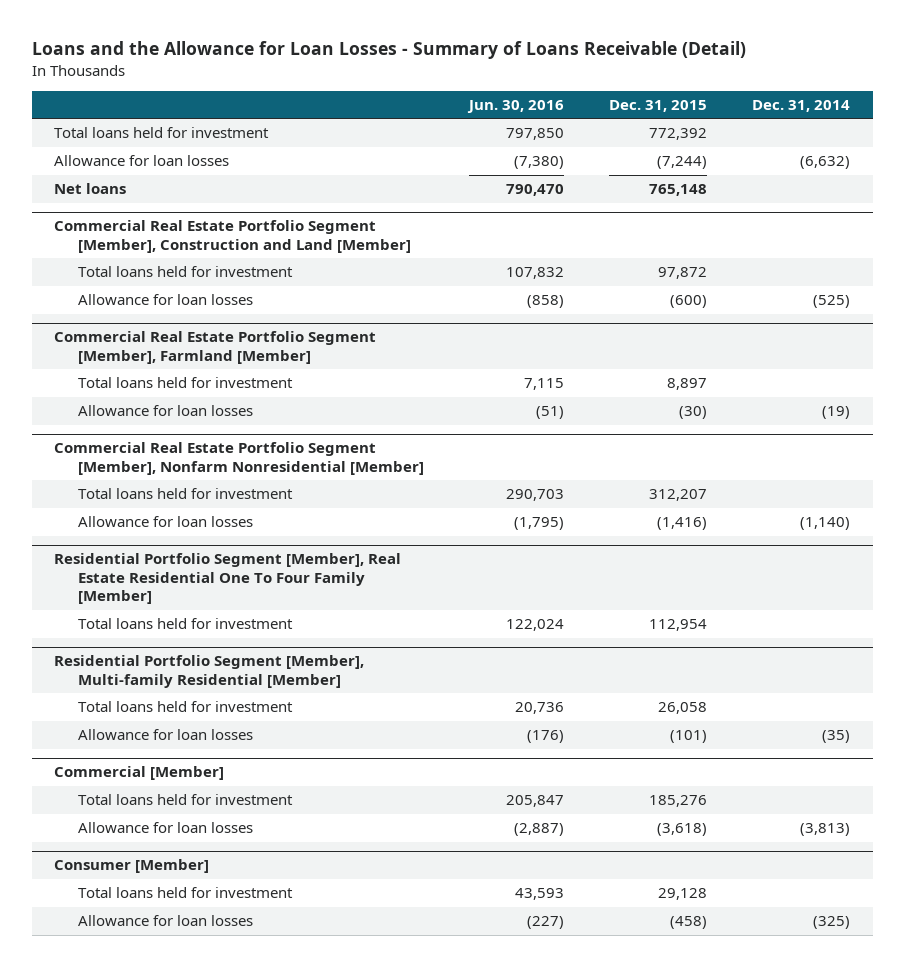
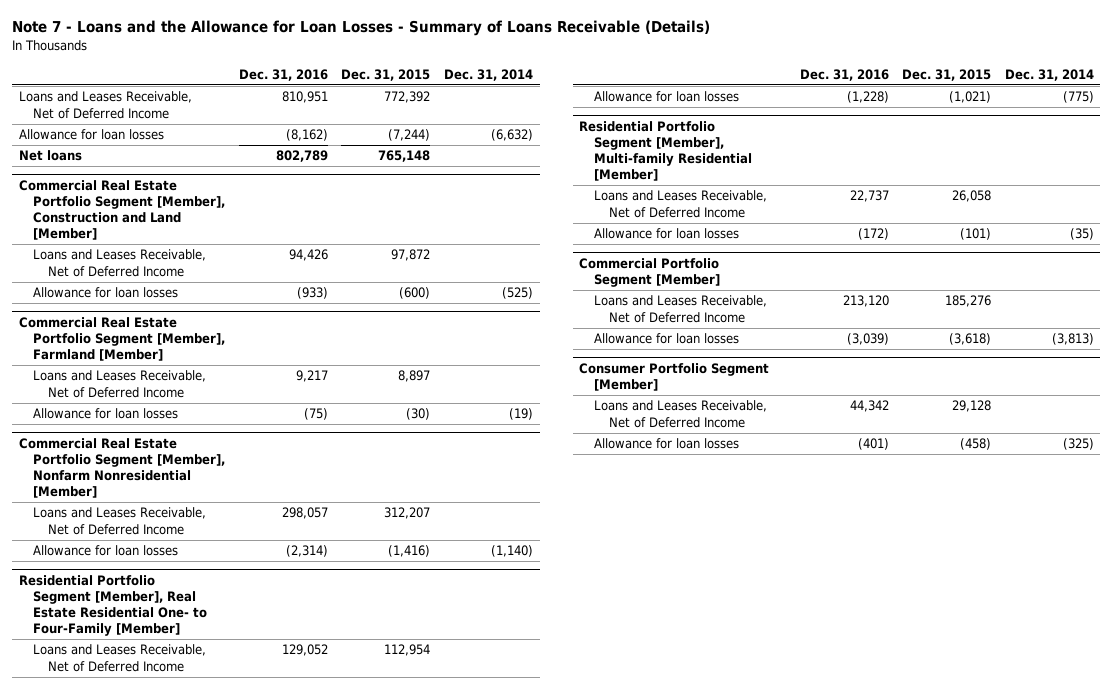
[31,41,746,60] Loans and the Allowance for Loan Losses - Summary of Loans Receivable (Detail) -> [11,20,710,37] Note 7 - Loans and the Allowance for Loan Losses - Summary of Loans Receivable (Details)
[466,100,564,114] Jun. 30, 2016 -> none
none -> [238,68,328,81] Dec. 31, 2016
[54,127,270,139] Total loans held for investment -> [18,91,192,119] Loans and Leases Receivable, Net of Deferred Income
[77,266,293,278] Total loans held for investment -> [33,249,207,277] Loans and Leases Receivable, Net of Deferred Income
[77,377,293,389] Total loans held for investment -> [33,370,207,398] Loans and Leases Receivable, Net of Deferred Income
[77,488,293,500] Total loans held for investment -> [33,507,207,535] Loans and Leases Receivable, Net of Deferred Income
[54,553,402,605] Residential Portfolio Segment [Member], Real Estate Residential One To Four Family [Member] -> [18,574,208,637] Residential Portfolio Segment [Member], Real Estate Residential One- to Four-Family [Member]
[77,618,293,630] Total loans held for investment -> [33,644,207,672] Loans and Leases Receivable, Net of Deferred Income
none -> [594,91,740,103] Allowance for loan losses
[77,701,293,713] Total loans held for investment -> [594,190,768,218] Loans and Leases Receivable, Net of Deferred Income
[54,766,225,781] Commercial [Member] -> [579,257,721,287] Commercial Portfolio Segment [Member]
[77,794,293,806] Total loans held for investment -> [594,295,768,323] Loans and Leases Receivable, Net of Deferred Income
[54,859,210,874] Consumer [Member] -> [579,362,770,391] Consumer Portfolio Segment [Member]
[77,887,293,899] Total loans held for investment -> [594,400,768,428] Loans and Leases Receivable, Net of Deferred Income

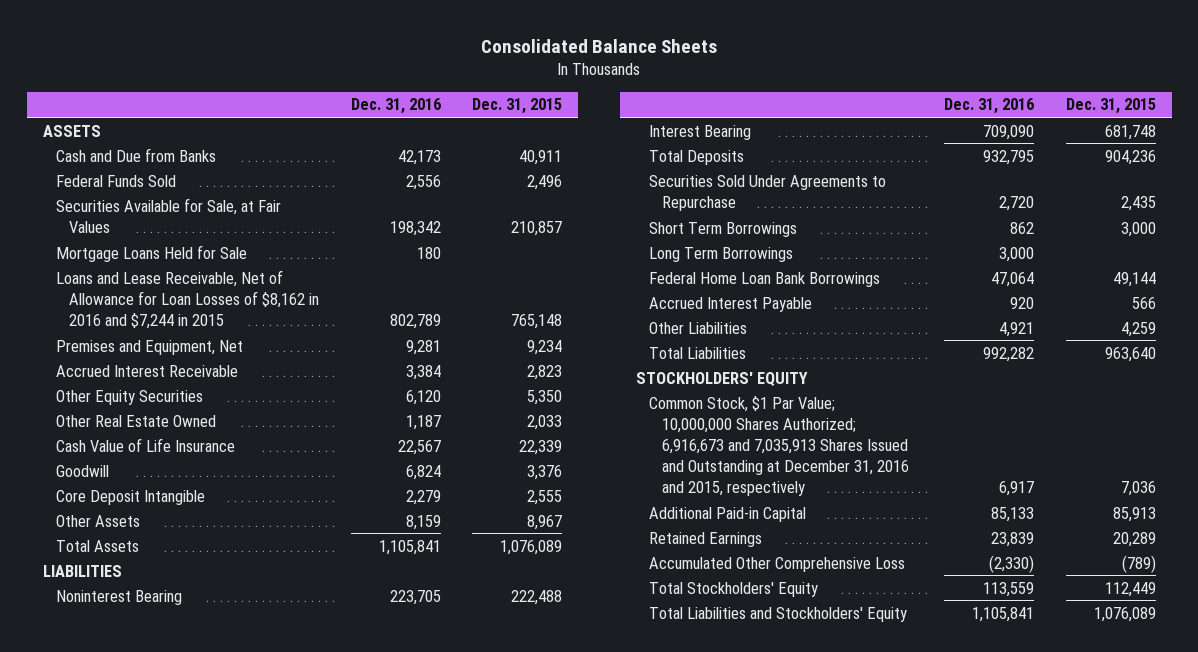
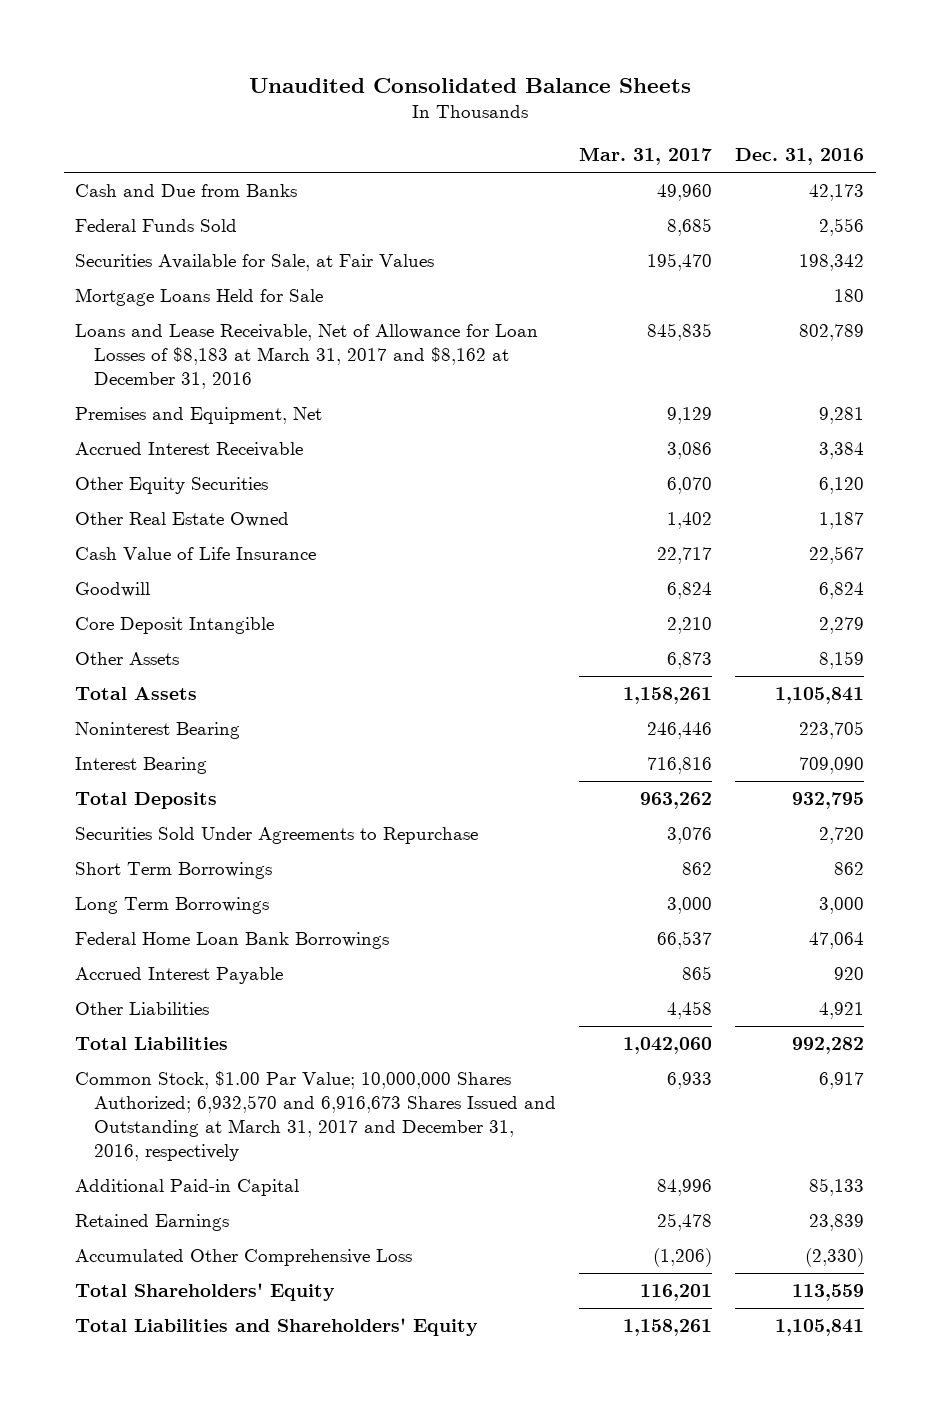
[481,38,718,53] Consolidated Balance Sheets -> [248,77,691,93] Unaudited Consolidated Balance Sheets
[472,98,563,115] Dec. 31, 2015 -> none
none -> [579,147,713,166] Mar. 31, 2017
[42,124,101,137] ASSETS -> none
[55,269,319,330] Loans and Lease Receivable, Net of Allowance for Loan Losses of $8,162 in 2016 and $7,244 in 2015 -> [75,324,539,390] Loans and Lease Receivable, Net of Allowance for Loan Losses of $8,183 at March 31, 2017 and $8,162 at December 31, 2016
[42,564,122,577] LIABILITIES -> none
[635,371,808,386] STOCKHOLDERS' EQUITY -> none
[648,395,909,497] Common Stock, $1 Par Value; 10,000,000 Shares Authorized; 6,916,673 and 7,035,913 Shares Issued and Outstanding at December 31, 2016 and 2015, respectively -> [75,1071,557,1162] Common Stock, $1.00 Par Value; 10,000,000 Shares Authorized; 6,932,570 and 6,916,673 Shares Issued and Outstanding at March 31, 2017 and December 31, 2016, respectively
[648,581,818,597] Total Stockholders' Equity -> [75,1283,336,1302] Total Shareholders' Equity
[648,606,907,622] Total Liabilities and Stockholders' Equity -> [75,1318,479,1337] Total Liabilities and Shareholders' Equity

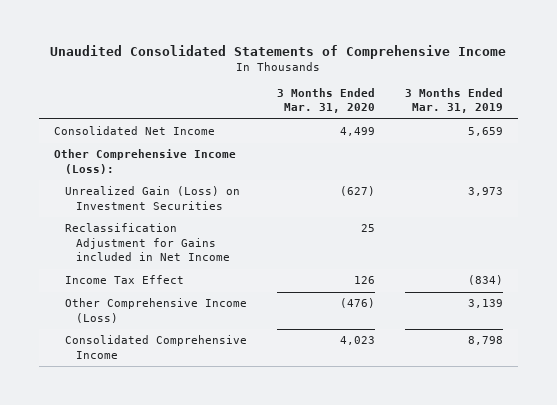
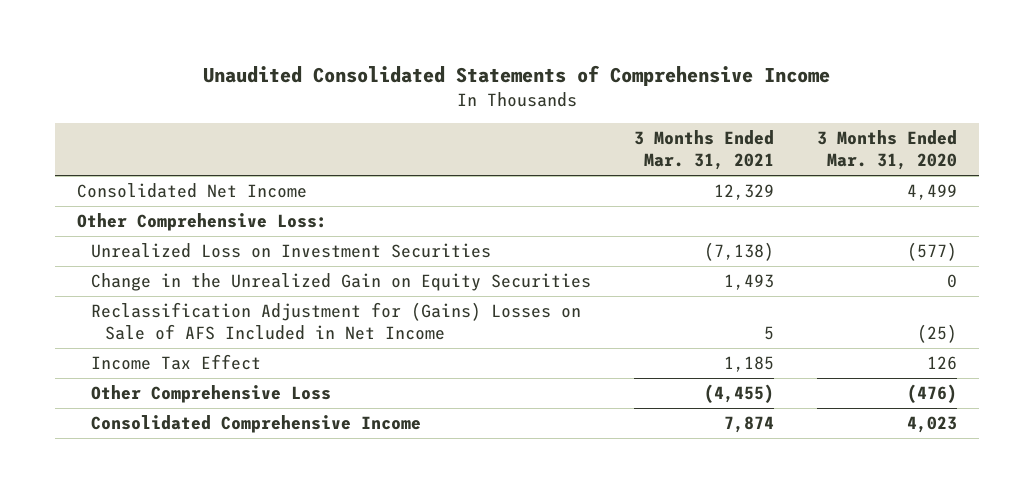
[404,88,503,114] 3 Months Ended Mar. 31, 2019 -> none
none -> [633,130,774,171] 3 Months Ended Mar. 31, 2021
[53,149,236,174] Other Comprehensive Income (Loss): -> [76,213,327,232] Other Comprehensive Loss:
[64,186,240,210] Unrealized Gain (Loss) on Investment Securities -> [90,243,491,259] Unrealized Loss on Investment Securities
[339,186,375,197] (627) -> [907,242,958,262] (577)
none -> [90,273,591,292] Change in the Unrealized Gain on Equity Securities
[64,223,230,262] Reclassification Adjustment for Gains included in Net Income -> [90,302,581,341] Reclassification Adjustment for (Gains) Losses on Sale of AFS Included in Net Income
[360,224,375,233] 25 -> [917,324,958,344] (25)
[64,298,247,323] Other Comprehensive Income (Loss) -> [90,385,331,404] Other Comprehensive Loss

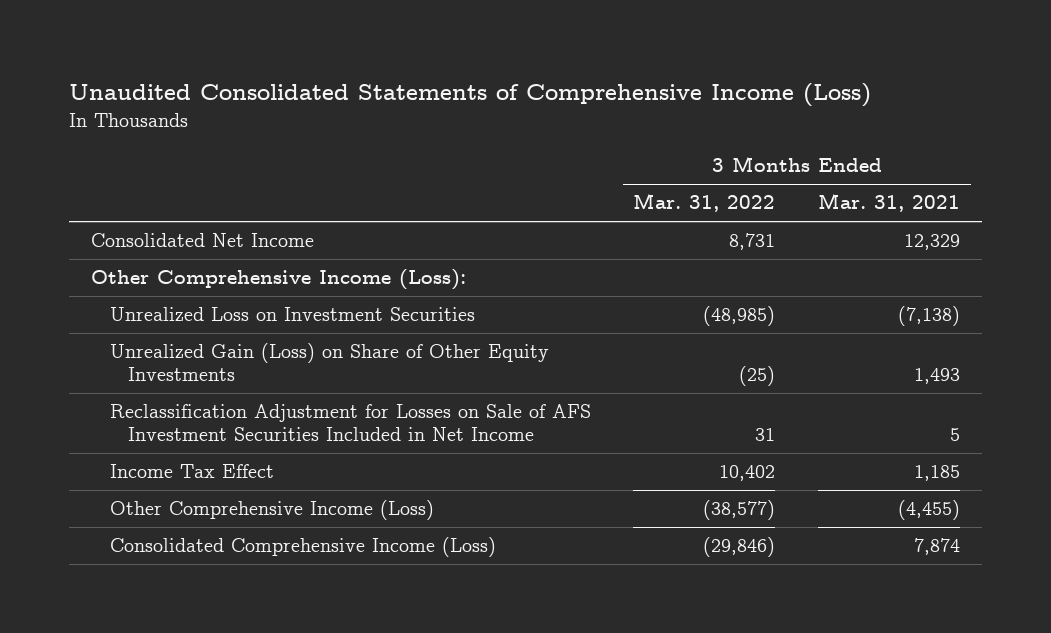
[202,65,830,87] Unaudited Consolidated Statements of Comprehensive Income -> [69,83,872,108] Unaudited Consolidated Statements of Comprehensive Income (Loss)
[817,130,958,171] 3 Months Ended Mar. 31, 2020 -> none
none -> [633,193,776,213] Mar. 31, 2022
[76,213,327,232] Other Comprehensive Loss: -> [90,269,466,291] Other Comprehensive Income (Loss):
[90,273,591,292] Change in the Unrealized Gain on Equity Securities -> [109,343,549,382] Unrealized Gain (Loss) on Share of Other Equity Investments
[90,302,581,341] Reclassification Adjustment for (Gains) Losses on Sale of AFS Included in Net Income -> [109,404,591,442] Reclassification Adjustment for Losses on Sale of AFS Investment Securities Included in Net Income
[90,385,331,404] Other Comprehensive Loss -> [109,500,434,521] Other Comprehensive Income (Loss)
[90,415,421,434] Consolidated Comprehensive Income -> [109,537,496,558] Consolidated Comprehensive Income (Loss)

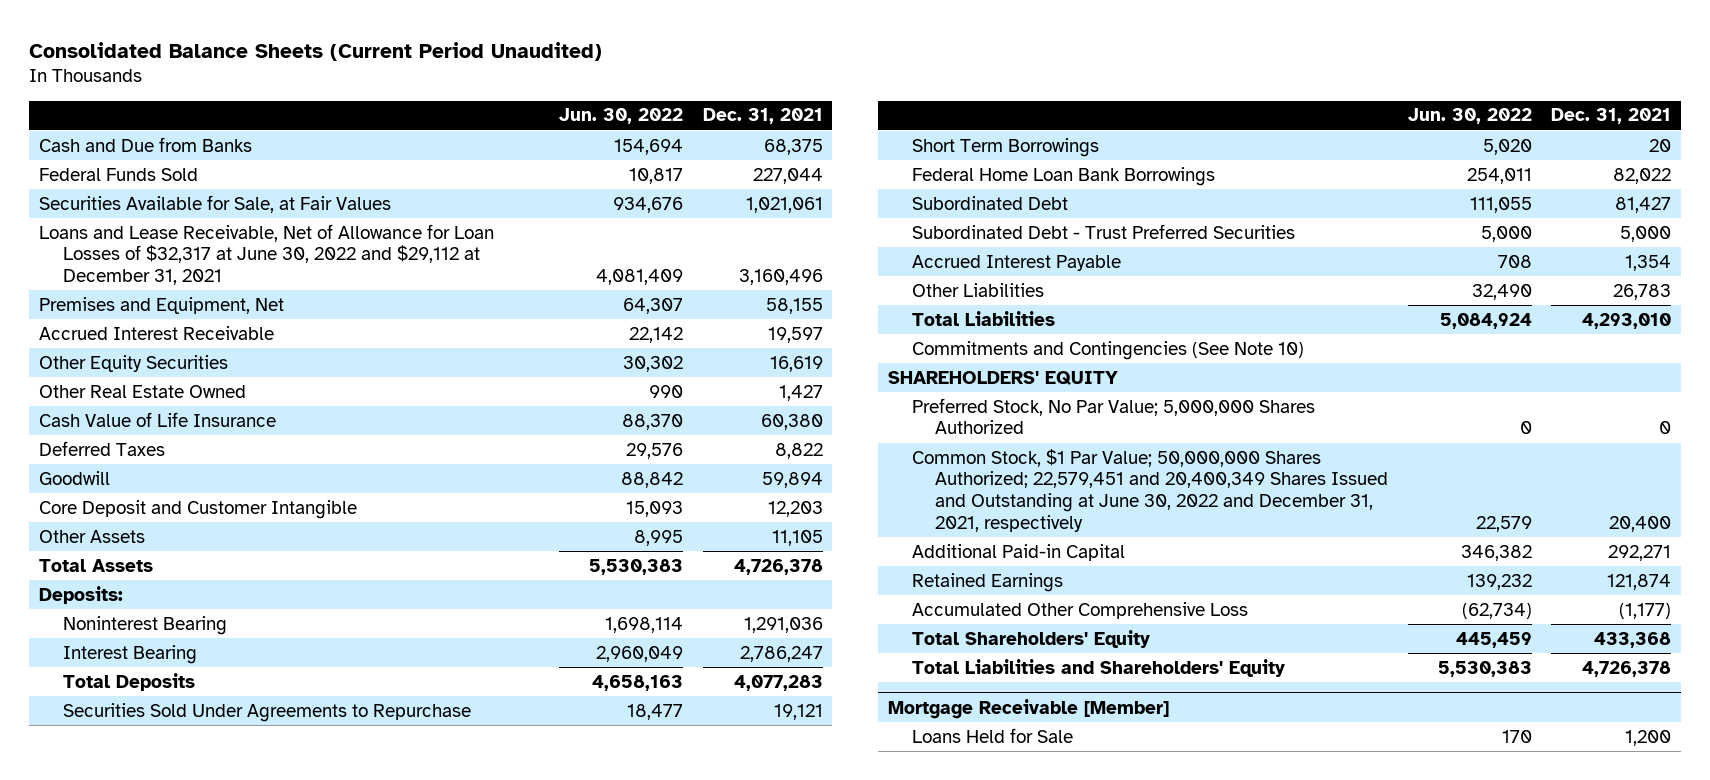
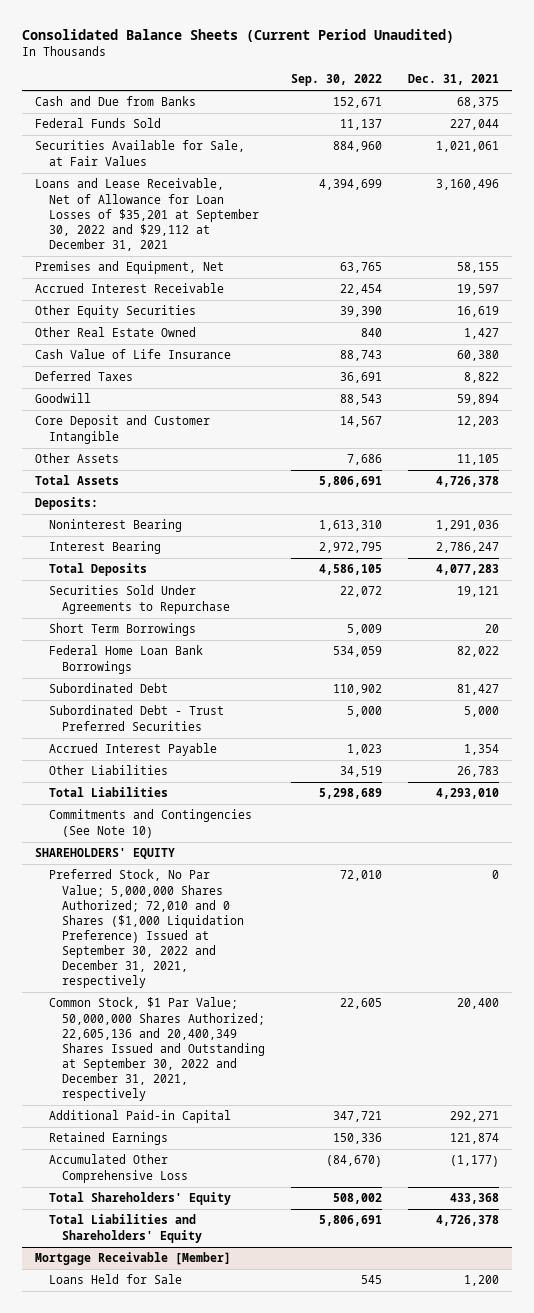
[559,108,684,125] Jun. 30, 2022 -> none
none -> [291,74,383,87] Sep. 30, 2022
[38,223,494,286] Loans and Lease Receivable, Net of Allowance for Loan Losses of $32,317 at June 30, 2022 and $29,112 at December 31, 2021 -> [35,178,259,251] Loans and Lease Receivable, Net of Allowance for Loan Losses of $35,201 at September 30, 2022 and $29,112 at December 31, 2021
[911,397,1315,435] Preferred Stock, No Par Value; 5,000,000 Shares Authorized -> [48,869,245,989] Preferred Stock, No Par Value; 5,000,000 Shares Authorized; 72,010 and 0 Shares ($1,000 Liquidation Preference) Issued at September 30, 2022 and December 31, 2021, respectively
[911,448,1389,532] Common Stock, $1 Par Value; 50,000,000 Shares Authorized; 22,579,451 and 20,400,349 Shares Issued and Outstanding at June 30, 2022 and December 31, 2021, respectively -> [48,997,266,1102] Common Stock, $1 Par Value; 50,000,000 Shares Authorized; 22,605,136 and 20,400,349 Shares Issued and Outstanding at September 30, 2022 and December 31, 2021, respectively

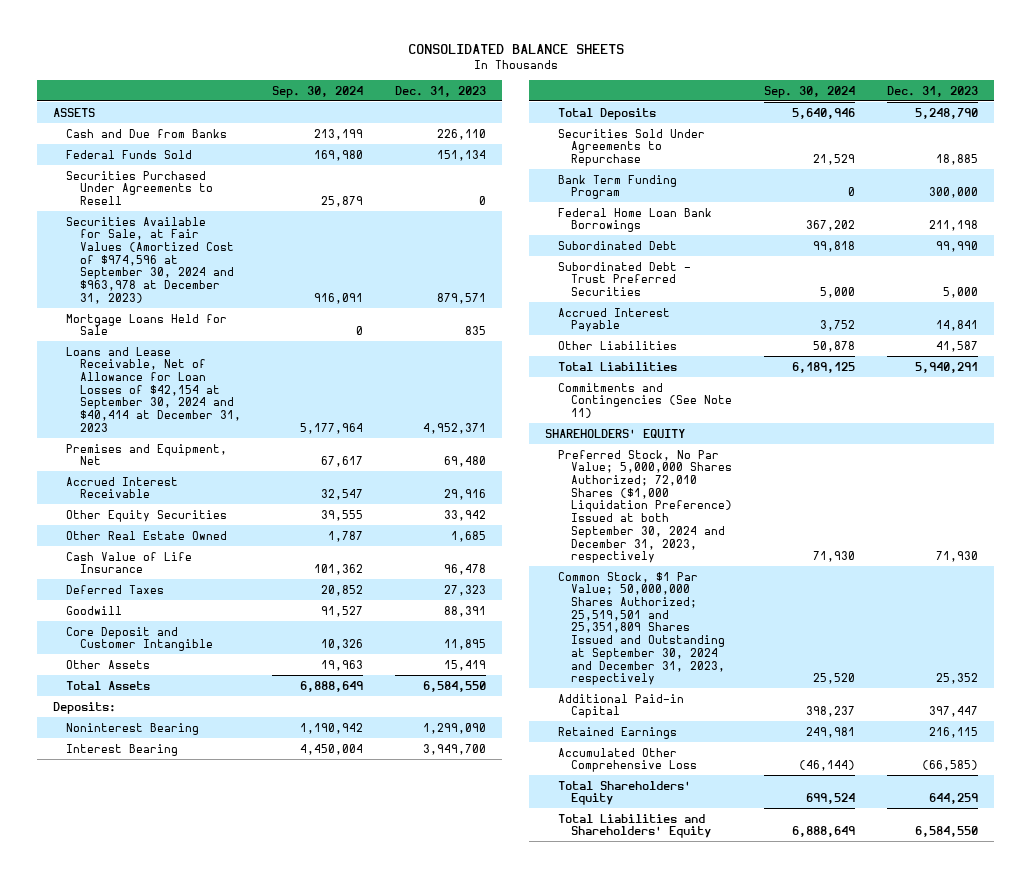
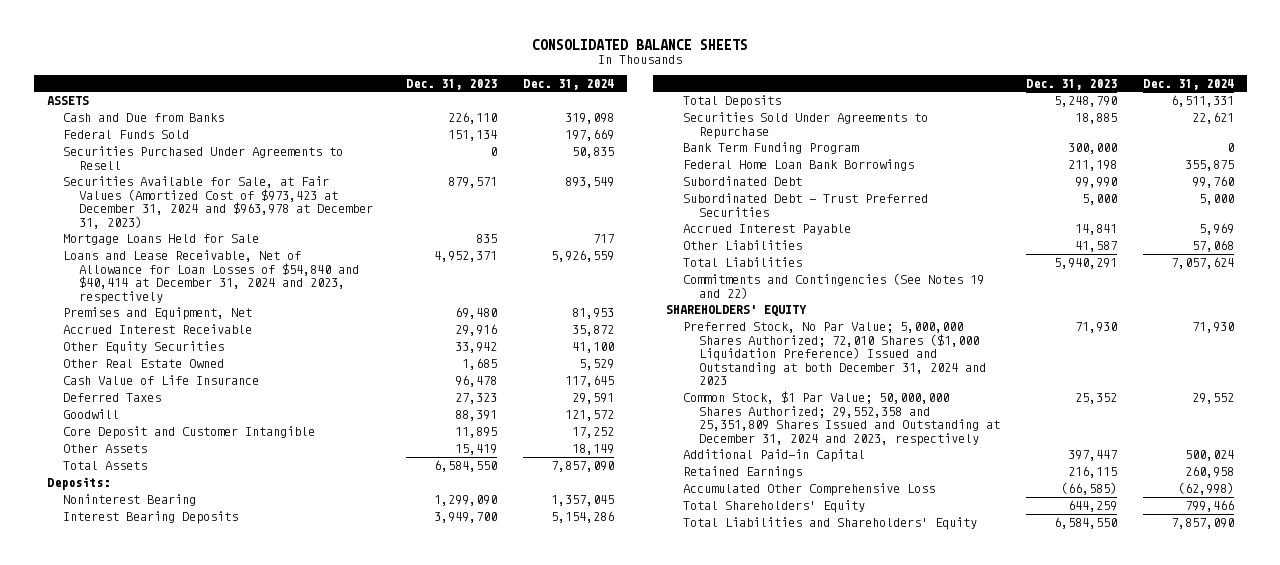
[272,85,364,98] Sep. 30, 2024 -> none
none -> [523,78,615,90] Dec. 31, 2024
[66,216,234,304] Securities Available for Sale, at Fair Values (Amortized Cost of $974,596 at September 30, 2024 and $963,978 at December 31, 2023) -> [62,176,374,229] Securities Available for Sale, at Fair Values (Amortized Cost of $973,423 at December 31, 2024 and $963,978 at December 31, 2023)
[66,346,241,432] Loans and Lease Receivable, Net of Allowance for Loan Losses of $42,154 at September 30, 2024 and $40,414 at December 31, 2023 -> [62,250,360,304] Loans and Lease Receivable, Net of Allowance for Loan Losses of $54,840 and $40,414 at December 31, 2024 and 2023, respectively
[66,743,179,756] Interest Bearing -> [62,511,238,525] Interest Bearing Deposits
[558,382,733,418] Commitments and Contingencies (See Note 11) -> [682,273,984,299] Commitments and Contingencies (See Notes 19 and 22)
[558,449,733,564] Preferred Stock, No Par Value; 5,000,000 Shares Authorized; 72,010 Shares ($1,000 Liquidation Preference) Issued at both September 30, 2024 and December 31, 2023, respectively -> [682,322,987,386] Preferred Stock, No Par Value; 5,000,000 Shares Authorized; 72,010 Shares ($1,000 Liquidation Preference) Issued and Outstanding at both December 31, 2024 and 2023
[558,571,726,686] Common Stock, $1 Par Value; 50,000,000 Shares Authorized; 25,519,501 and 25,351,809 Shares Issued and Outstanding at September 30, 2024 and December 31, 2023, respectively -> [682,391,1001,446] Common Stock, $1 Par Value; 50,000,000 Shares Authorized; 29,552,358 and 25,351,809 Shares Issued and Outstanding at December 31, 2024 and 2023, respectively

